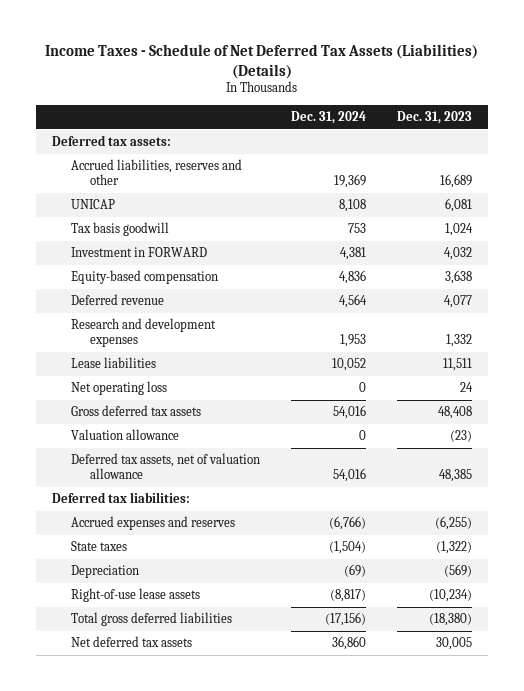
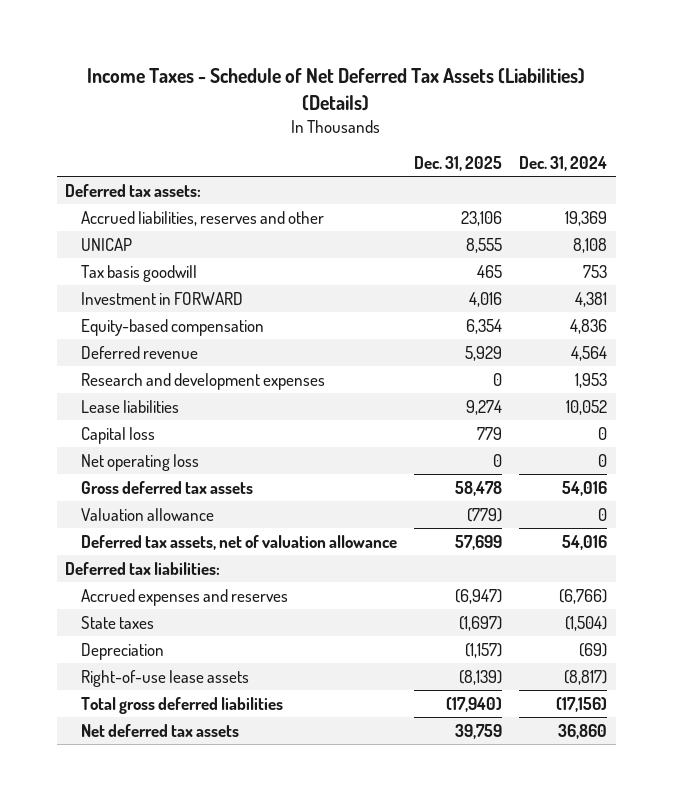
[397,111,473,125] Dec. 31, 2023 -> none
none -> [414,156,503,172] Dec. 31, 2025
none -> [81,426,156,444] Capital loss

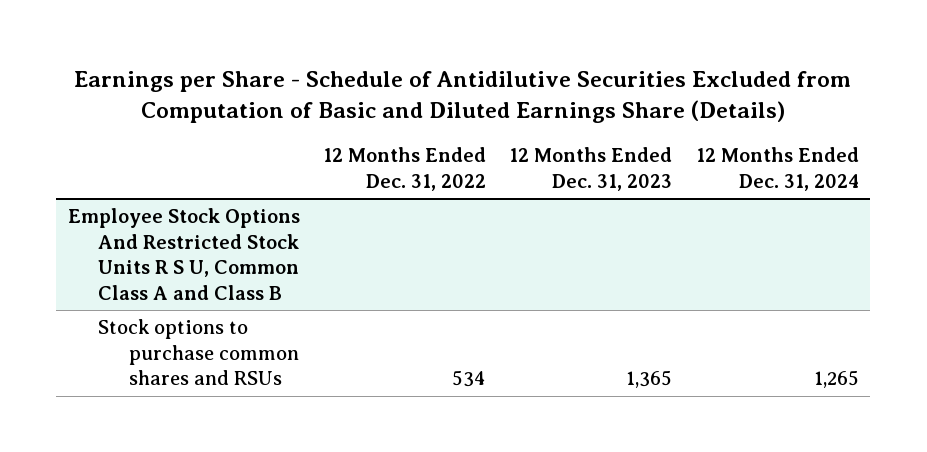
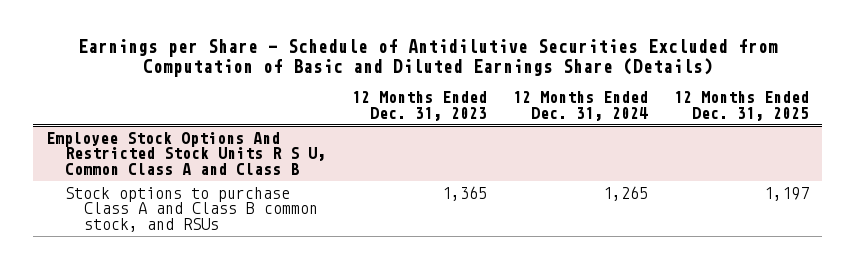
[323,147,487,191] 12 Months Ended Dec. 31, 2022 -> none
none -> [673,91,809,121] 12 Months Ended Dec. 31, 2025
[98,319,299,386] Stock options to purchase common shares and RSUs -> [65,186,318,232] Stock options to purchase Class A and Class B common stock, and RSUs

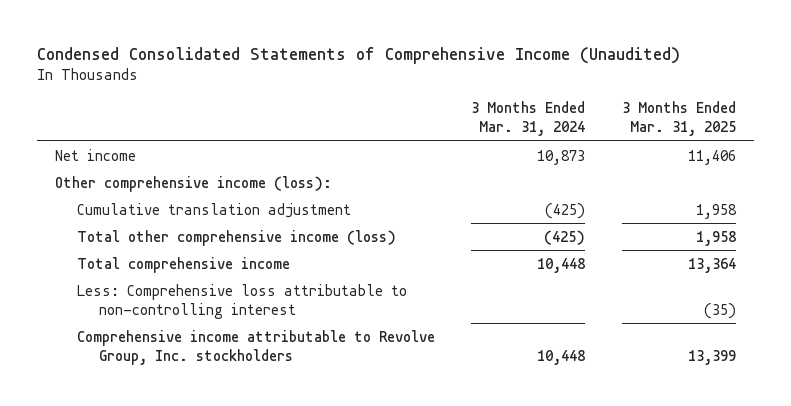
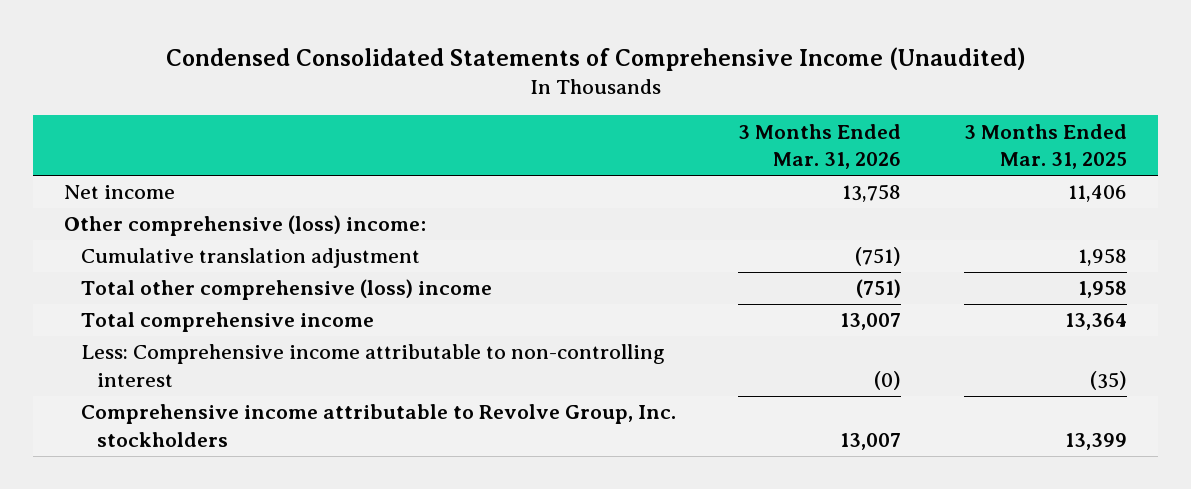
[471,101,586,137] 3 Months Ended Mar. 31, 2024 -> none
none -> [738,123,902,170] 3 Months Ended Mar. 31, 2026
[54,175,332,192] Other comprehensive income (loss): -> [64,215,427,237] Other comprehensive (loss) income:
[76,229,396,246] Total other comprehensive income (loss) -> [80,279,492,301] Total other comprehensive (loss) income
[76,283,407,319] Less: Comprehensive loss attributable to non-controlling interest -> [80,344,665,387] Less: Comprehensive income attributable to non-controlling interest

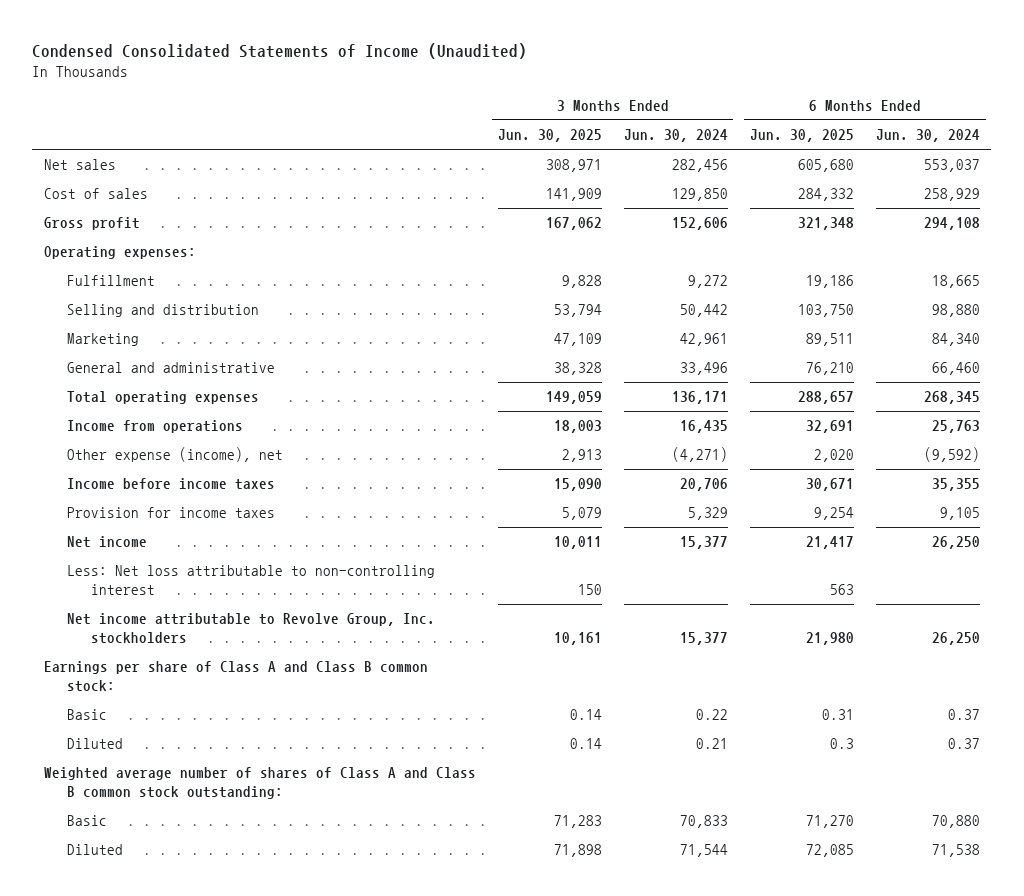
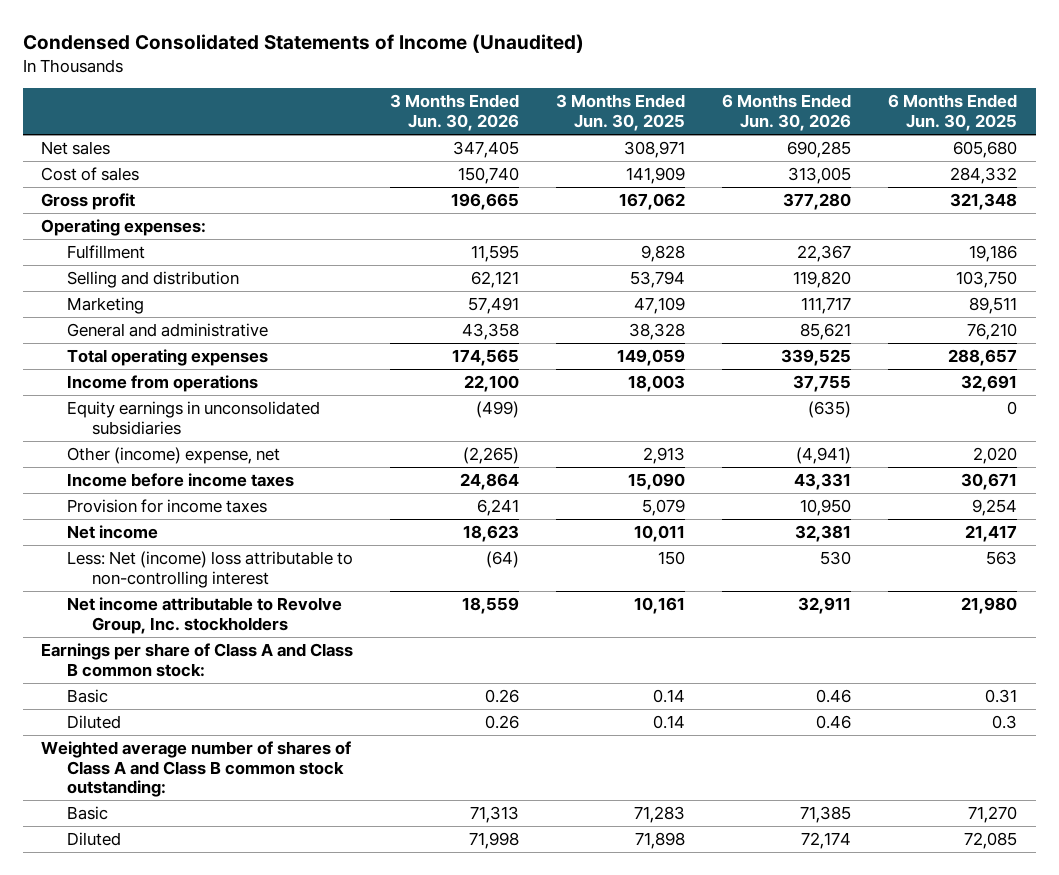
[623,129,728,143] Jun. 30, 2024 -> none
[876,129,981,143] Jun. 30, 2024 -> none
none -> [390,94,520,131] 3 Months Ended Jun. 30, 2026
none -> [722,94,852,131] 6 Months Ended Jun. 30, 2026
none -> [66,401,320,435] Equity earnings in unconsolidated subsidiaries
[67,447,284,463] Other expense (income), net -> [66,447,280,465] Other (income) expense, net
[67,565,436,596] Less: Net loss attributable to non-controlling interest -> [66,551,353,588] Less: Net (income) loss attributable to non-controlling interest

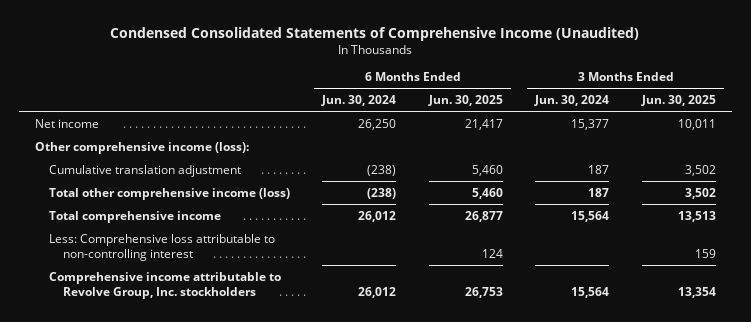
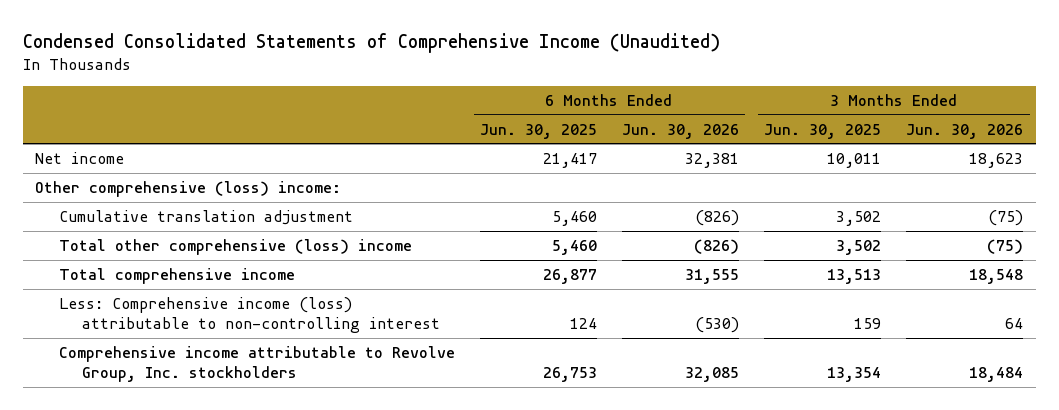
[321,95,397,107] Jun. 30, 2024 -> none
[534,95,610,107] Jun. 30, 2024 -> none
none -> [622,123,740,139] Jun. 30, 2026
none -> [906,123,1024,139] Jun. 30, 2026
[35,141,250,154] Other comprehensive income (loss): -> [35,180,342,197] Other comprehensive (loss) income:
[48,187,290,200] Total other comprehensive income (loss) -> [58,238,412,255] Total other comprehensive (loss) income
[48,233,275,261] Less: Comprehensive loss attributable to non-controlling interest -> [58,296,440,334] Less: Comprehensive income (loss) attributable to non-controlling interest

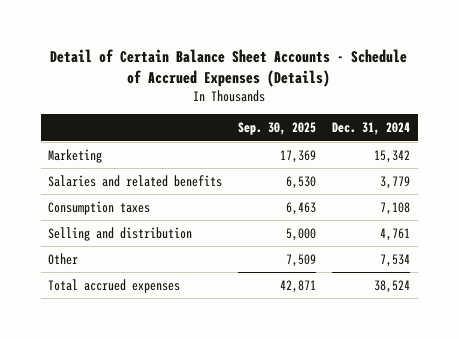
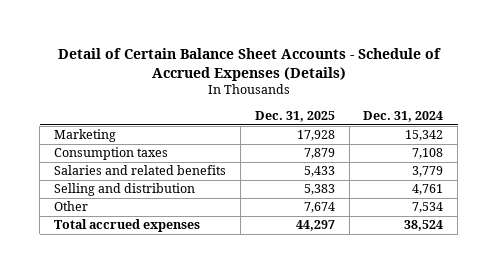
[238,122,317,136] Sep. 30, 2025 -> none
none -> [254,111,335,123] Dec. 31, 2025
[48,174,223,187] Salaries and related benefits -> [53,165,226,176] Salaries and related benefits

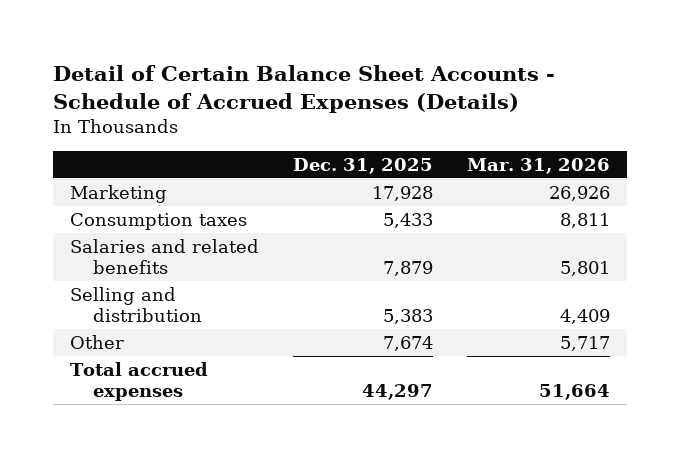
[363,111,444,123] Dec. 31, 2024 -> none
none -> [466,158,610,175] Mar. 31, 2026
[303,148,335,160] 7,879 -> [382,212,433,228] 5,433
[303,166,335,178] 5,433 -> [382,260,433,276] 7,879

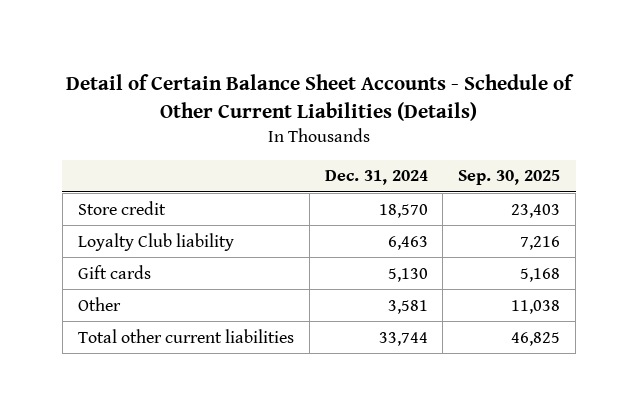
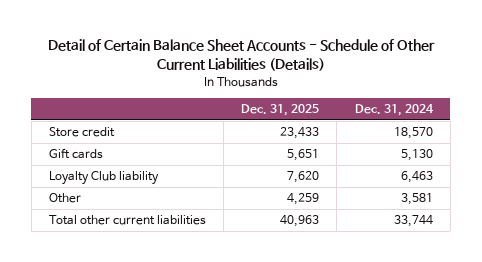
[458,170,561,186] Sep. 30, 2025 -> none
none -> [241,104,320,117] Dec. 31, 2025
[77,232,234,251] Loyalty Club liability -> [48,171,159,186] Loyalty Club liability

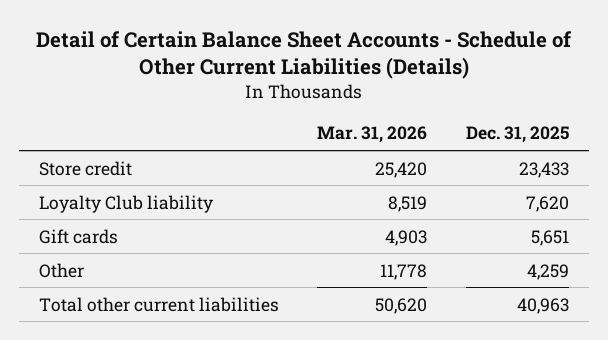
[354,104,434,117] Dec. 31, 2024 -> none
none -> [317,126,428,144] Mar. 31, 2026
[48,148,103,160] Gift cards -> [38,228,118,244] Gift cards

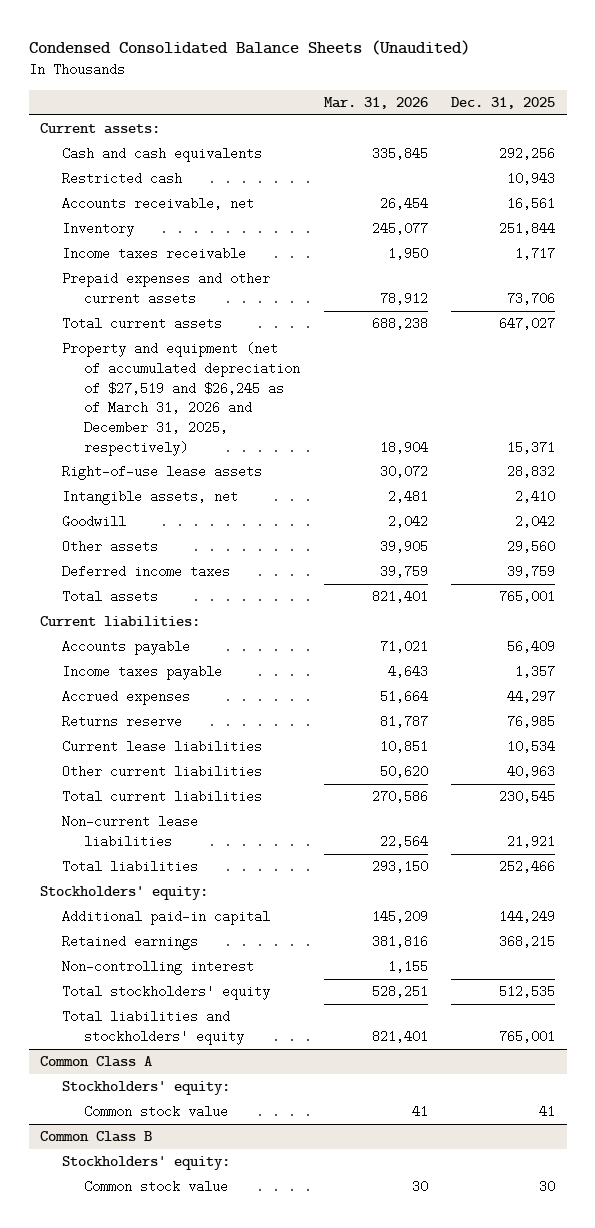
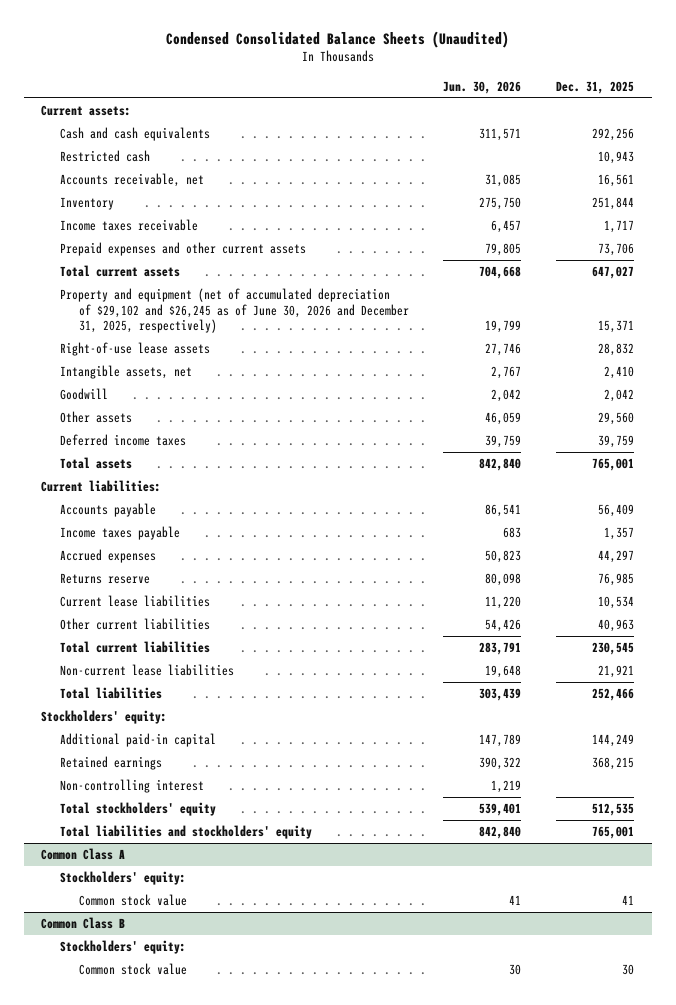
[323,97,428,110] Mar. 31, 2026 -> none
none -> [443,80,522,94] Jun. 30, 2026
[62,342,301,456] Property and equipment (net of accumulated depreciation of $27,519 and $26,245 as of March 31, 2026 and December 31, 2025, respectively) -> [60,288,409,334] Property and equipment (net of accumulated depreciation of $29,102 and $26,245 as of June 30, 2026 and December 31, 2025, respectively)

